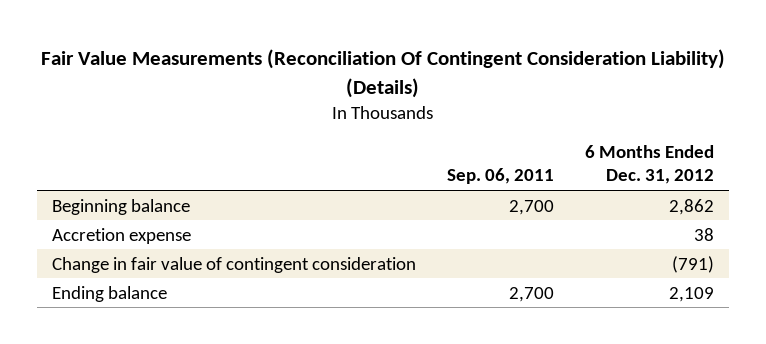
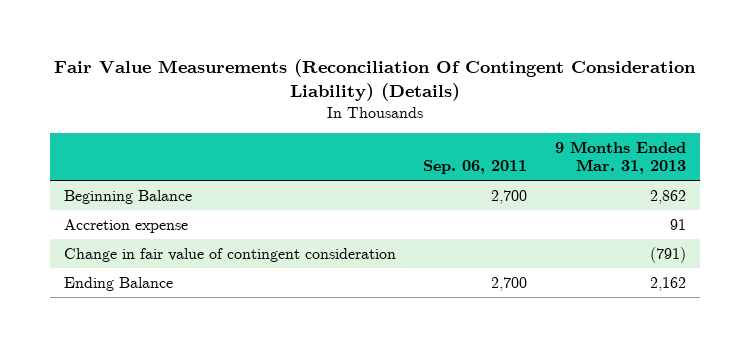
[584,145,714,185] 6 Months Ended Dec. 31, 2012 -> none
none -> [555,140,687,175] 9 Months Ended Mar. 31, 2013
[52,198,191,215] Beginning balance -> [63,189,192,204] Beginning Balance
[52,285,168,302] Ending balance -> [63,276,173,291] Ending Balance

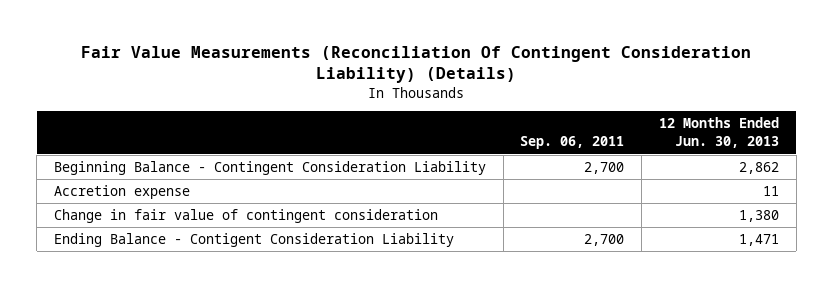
[555,140,687,175] 9 Months Ended Mar. 31, 2013 -> none
none -> [658,117,779,149] 12 Months Ended Jun. 30, 2013
[63,189,192,204] Beginning Balance -> [53,161,486,176] Beginning Balance - Contingent Consideration Liability
[63,276,173,291] Ending Balance -> [53,233,454,248] Ending Balance - Contigent Consideration Liability

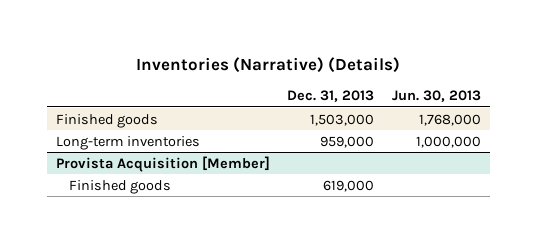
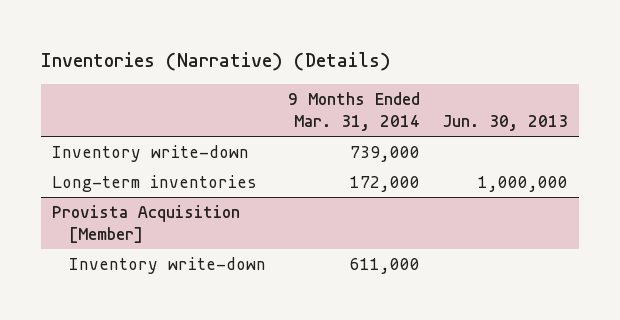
[287,90,375,103] Dec. 31, 2013 -> none
none -> [287,91,420,131] 9 Months Ended Mar. 31, 2014
[55,113,158,128] Finished goods -> none
none -> [51,145,249,163] Inventory write-down
[68,179,171,194] Finished goods -> none
none -> [68,257,266,275] Inventory write-down

